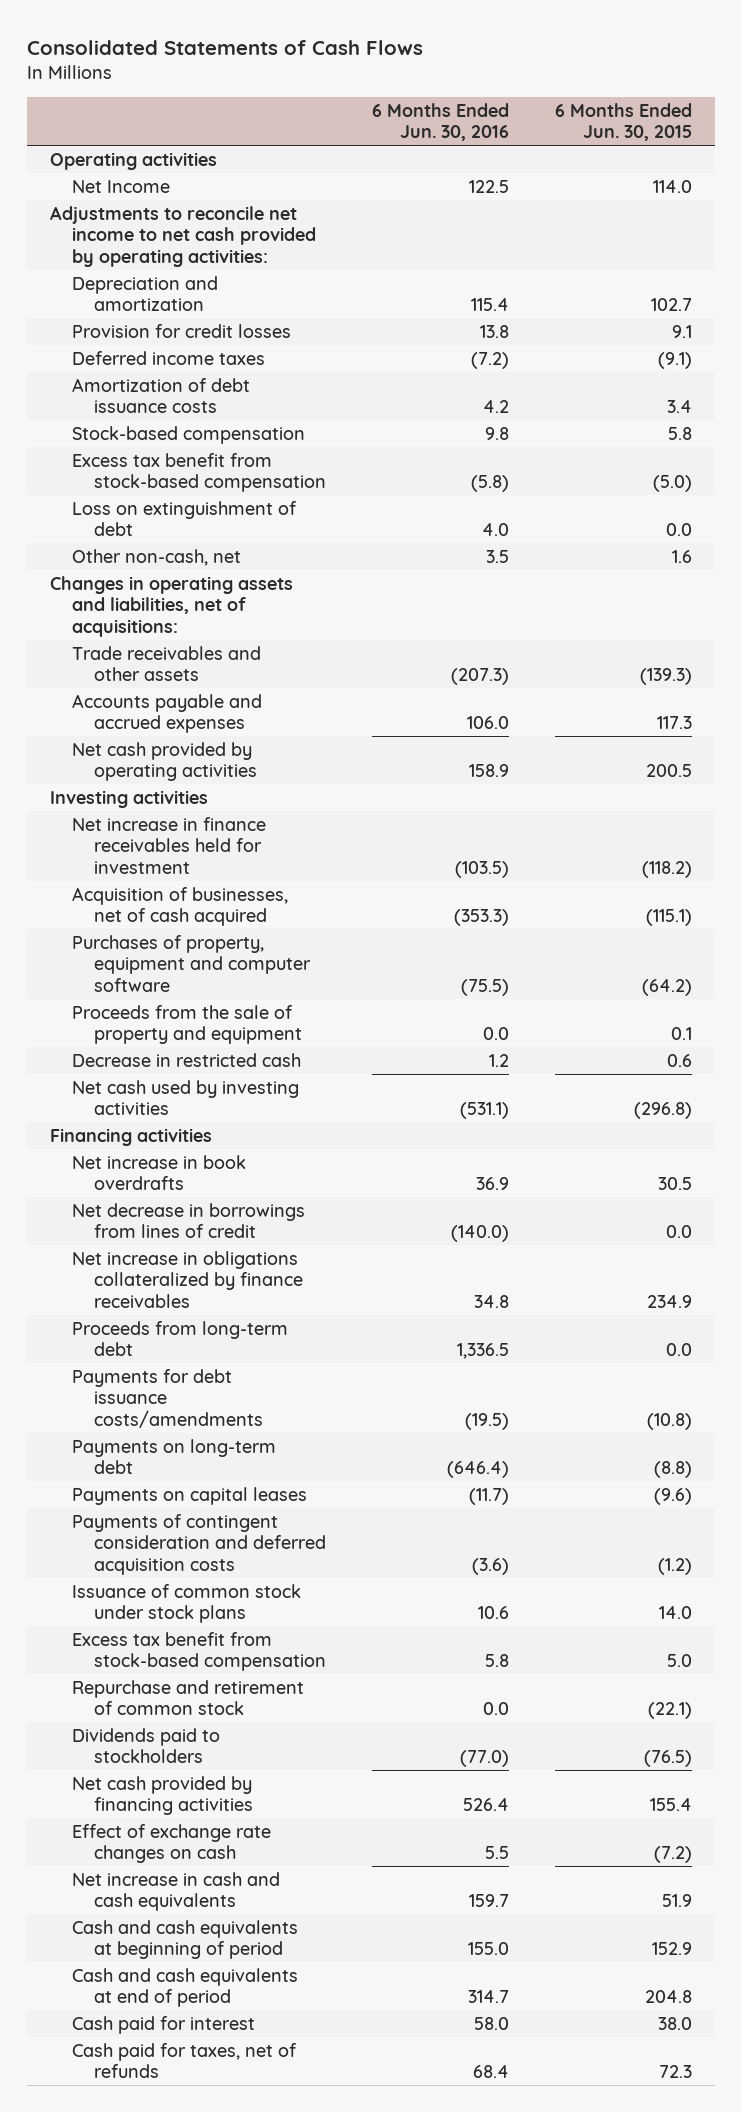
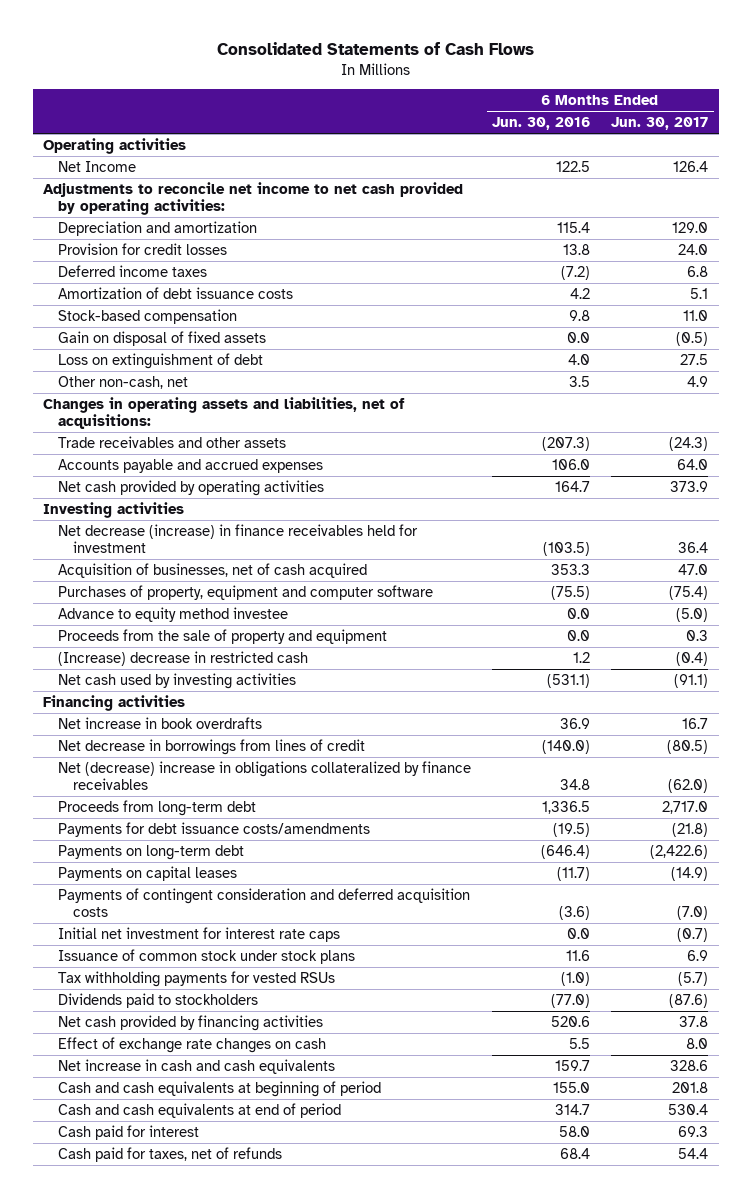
[554,102,692,142] 6 Months Ended Jun. 30, 2015 -> none
none -> [611,116,709,130] Jun. 30, 2017
[71,452,326,493] Excess tax benefit from stock-based compensation -> none
none -> [58,330,267,346] Gain on disposal of fixed assets
[468,764,509,778] 158.9 -> [555,480,591,492] 164.7
[71,816,266,874] Net increase in finance receivables held for investment -> [58,523,419,553] Net decrease (increase) in finance receivables held for investment
[453,909,509,927] (353.3) -> [551,563,591,575] 353.3
none -> [58,606,289,622] Advance to equity method investee
[71,1052,301,1067] Decrease in restricted cash -> [58,650,309,666] (Increase) decrease in restricted cash
[71,1250,303,1308] Net increase in obligations collateralized by finance receivables -> [58,760,472,790] Net (decrease) increase in obligations collateralized by finance receivables
[71,1631,326,1672] Excess tax benefit from stock-based compensation -> none
[71,1679,304,1716] Repurchase and retirement of common stock -> none
none -> [58,926,341,942] Initial net investment for interest rate caps
[477,1606,509,1620] 10.6 -> [566,949,591,961] 11.6
none -> [58,970,336,987] Tax withholding payments for vested RSUs
[462,1798,509,1812] 526.4 -> [551,1015,591,1027] 520.6

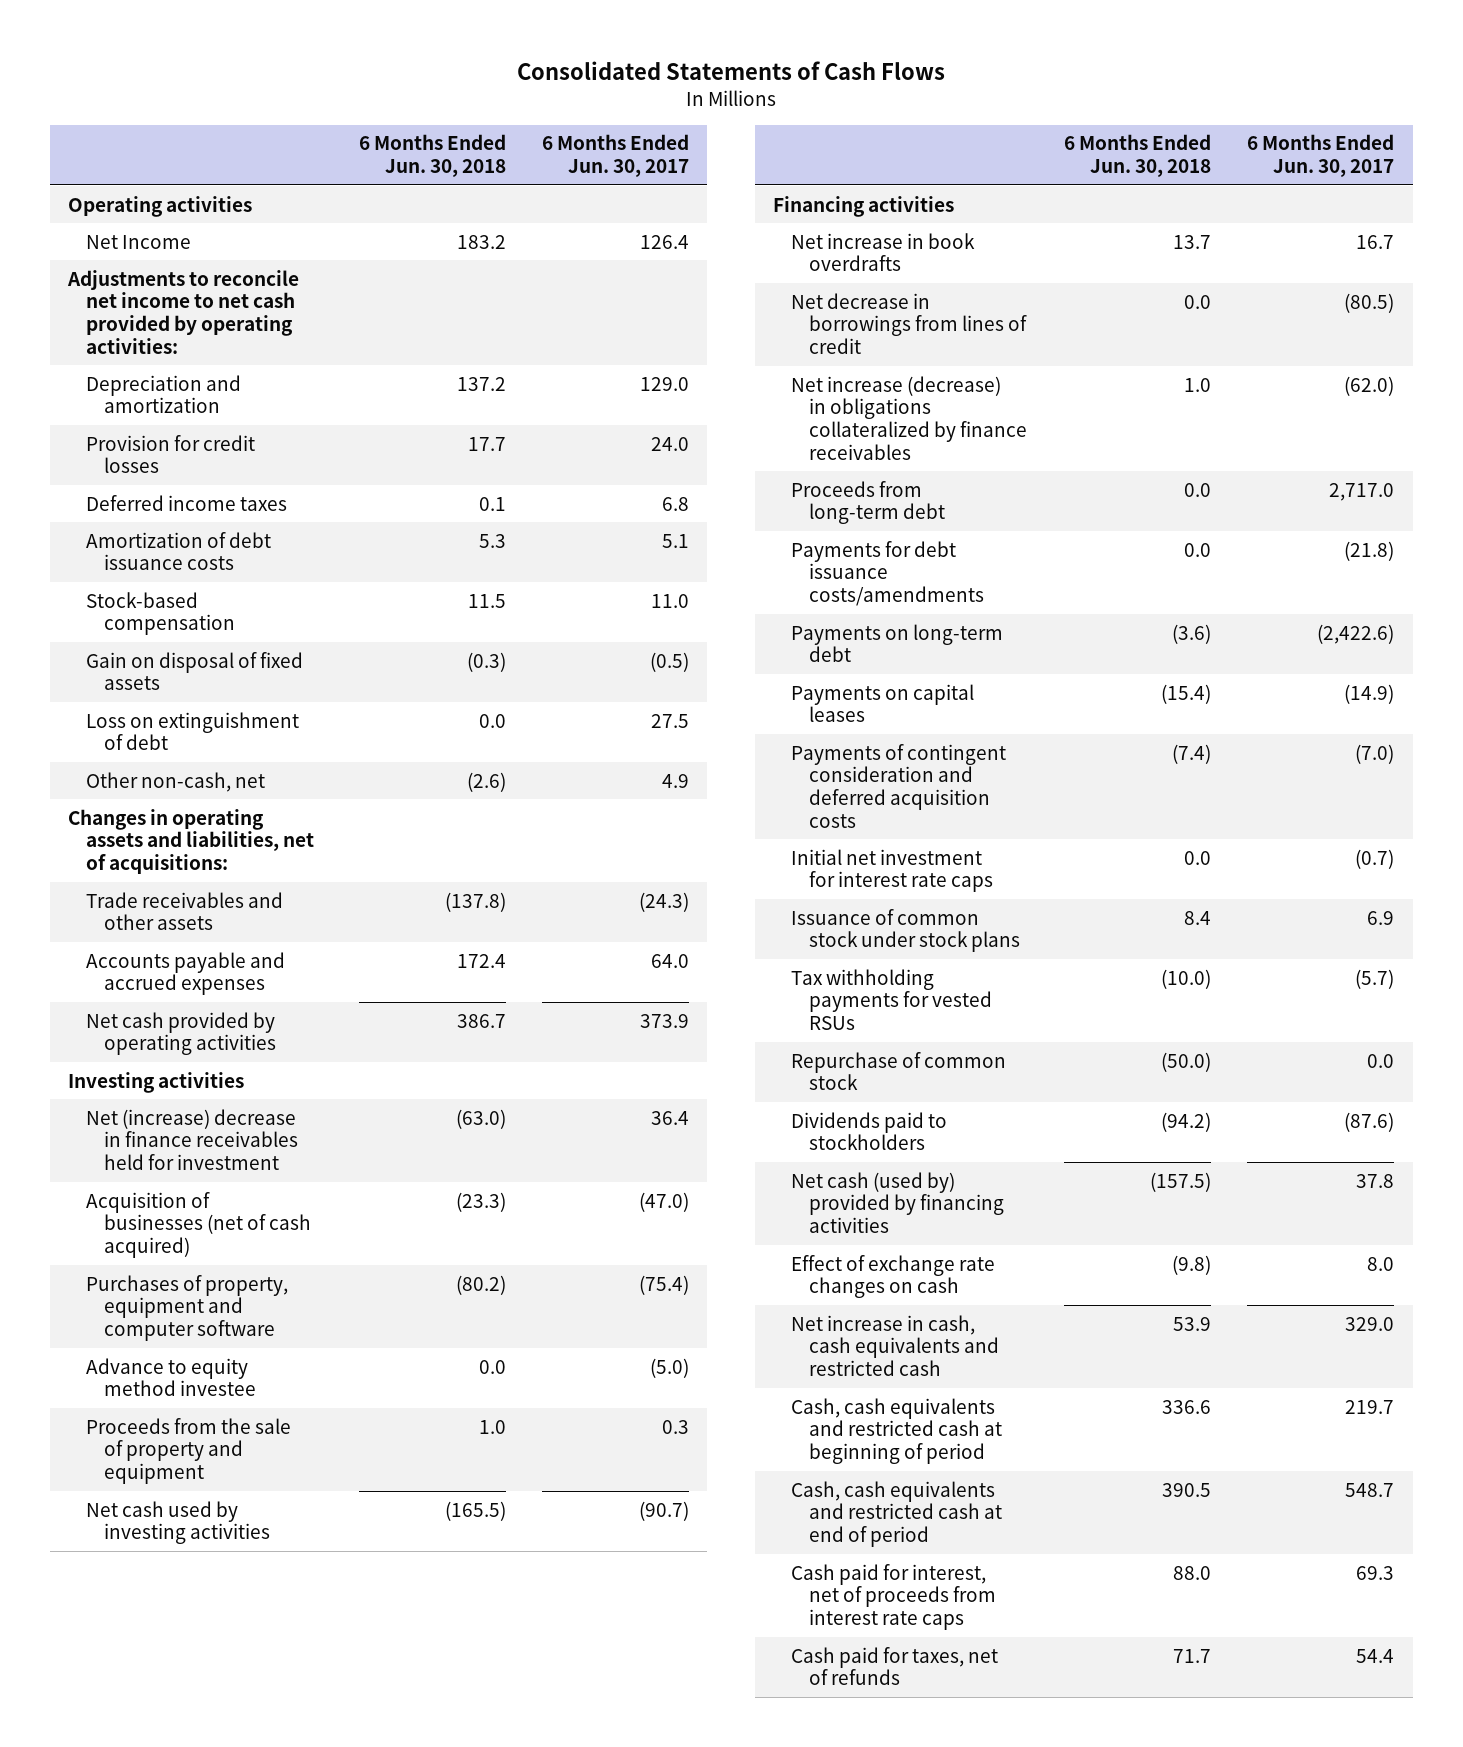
[492,116,591,130] Jun. 30, 2016 -> none
none -> [358,134,506,177] 6 Months Ended Jun. 30, 2018
[58,523,419,553] Net decrease (increase) in finance receivables held for investment -> [86,1108,299,1170] Net (increase) decrease in finance receivables held for investment
[58,562,368,578] Acquisition of businesses, net of cash acquired -> [86,1191,312,1258] Acquisition of businesses (net of cash acquired)
[678,563,709,575] 47.0 -> [639,1191,690,1212] (47.0)
[58,650,309,666] (Increase) decrease in restricted cash -> none
[674,673,709,688] (91.1) -> [639,1500,690,1521] (90.7)
[58,760,472,790] Net (decrease) increase in obligations collateralized by finance receivables -> [791,375,1028,460] Net increase (decrease) in obligations collateralized by finance receivables
none -> [791,1051,1007,1091] Repurchase of common stock
[58,1014,324,1031] Net cash provided by financing activities -> [791,1171,1005,1233] Net cash (used by) provided by financing activities
[58,1058,336,1074] Net increase in cash and cash equivalents -> [791,1314,1000,1376] Net increase in cash, cash equivalents and restricted cash
[670,1059,709,1071] 328.6 -> [1345,1316,1395,1331] 329.0
[58,1080,382,1097] Cash and cash equivalents at beginning of period -> [791,1397,1003,1464] Cash, cash equivalents and restricted cash at beginning of period
[672,1081,709,1093] 201.8 -> [1345,1399,1395,1414] 219.7
[58,1102,342,1118] Cash and cash equivalents at end of period -> [791,1480,1003,1547] Cash, cash equivalents and restricted cash at end of period
[668,1103,709,1115] 530.4 -> [1345,1482,1395,1497] 548.7
[58,1124,200,1140] Cash paid for interest -> [791,1563,997,1630] Cash paid for interest, net of proceeds from interest rate caps

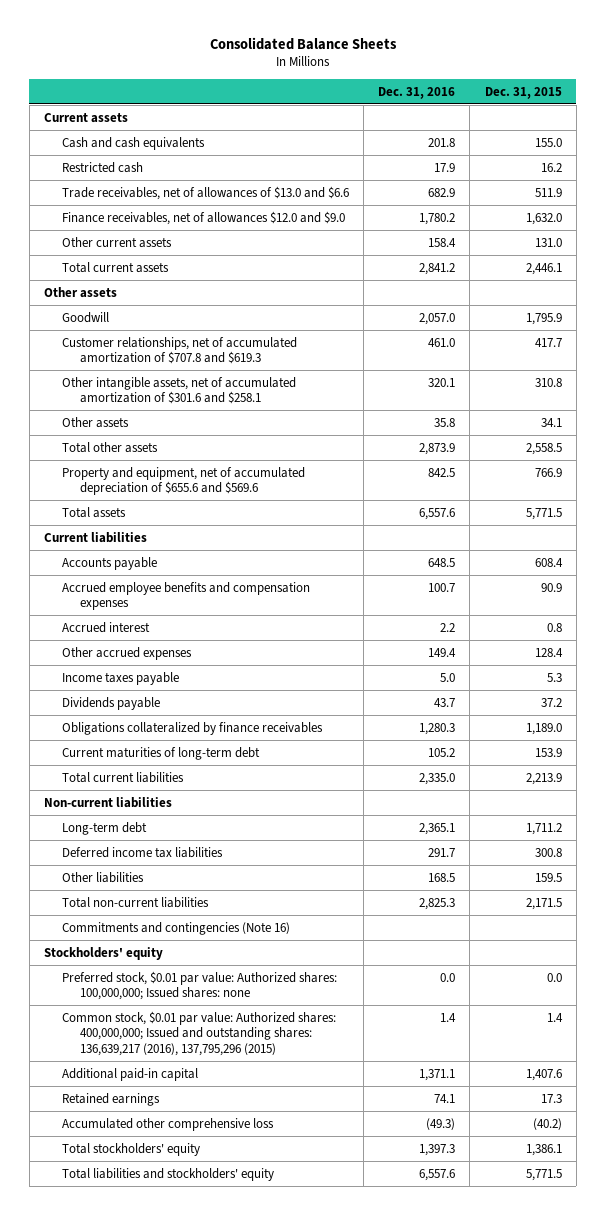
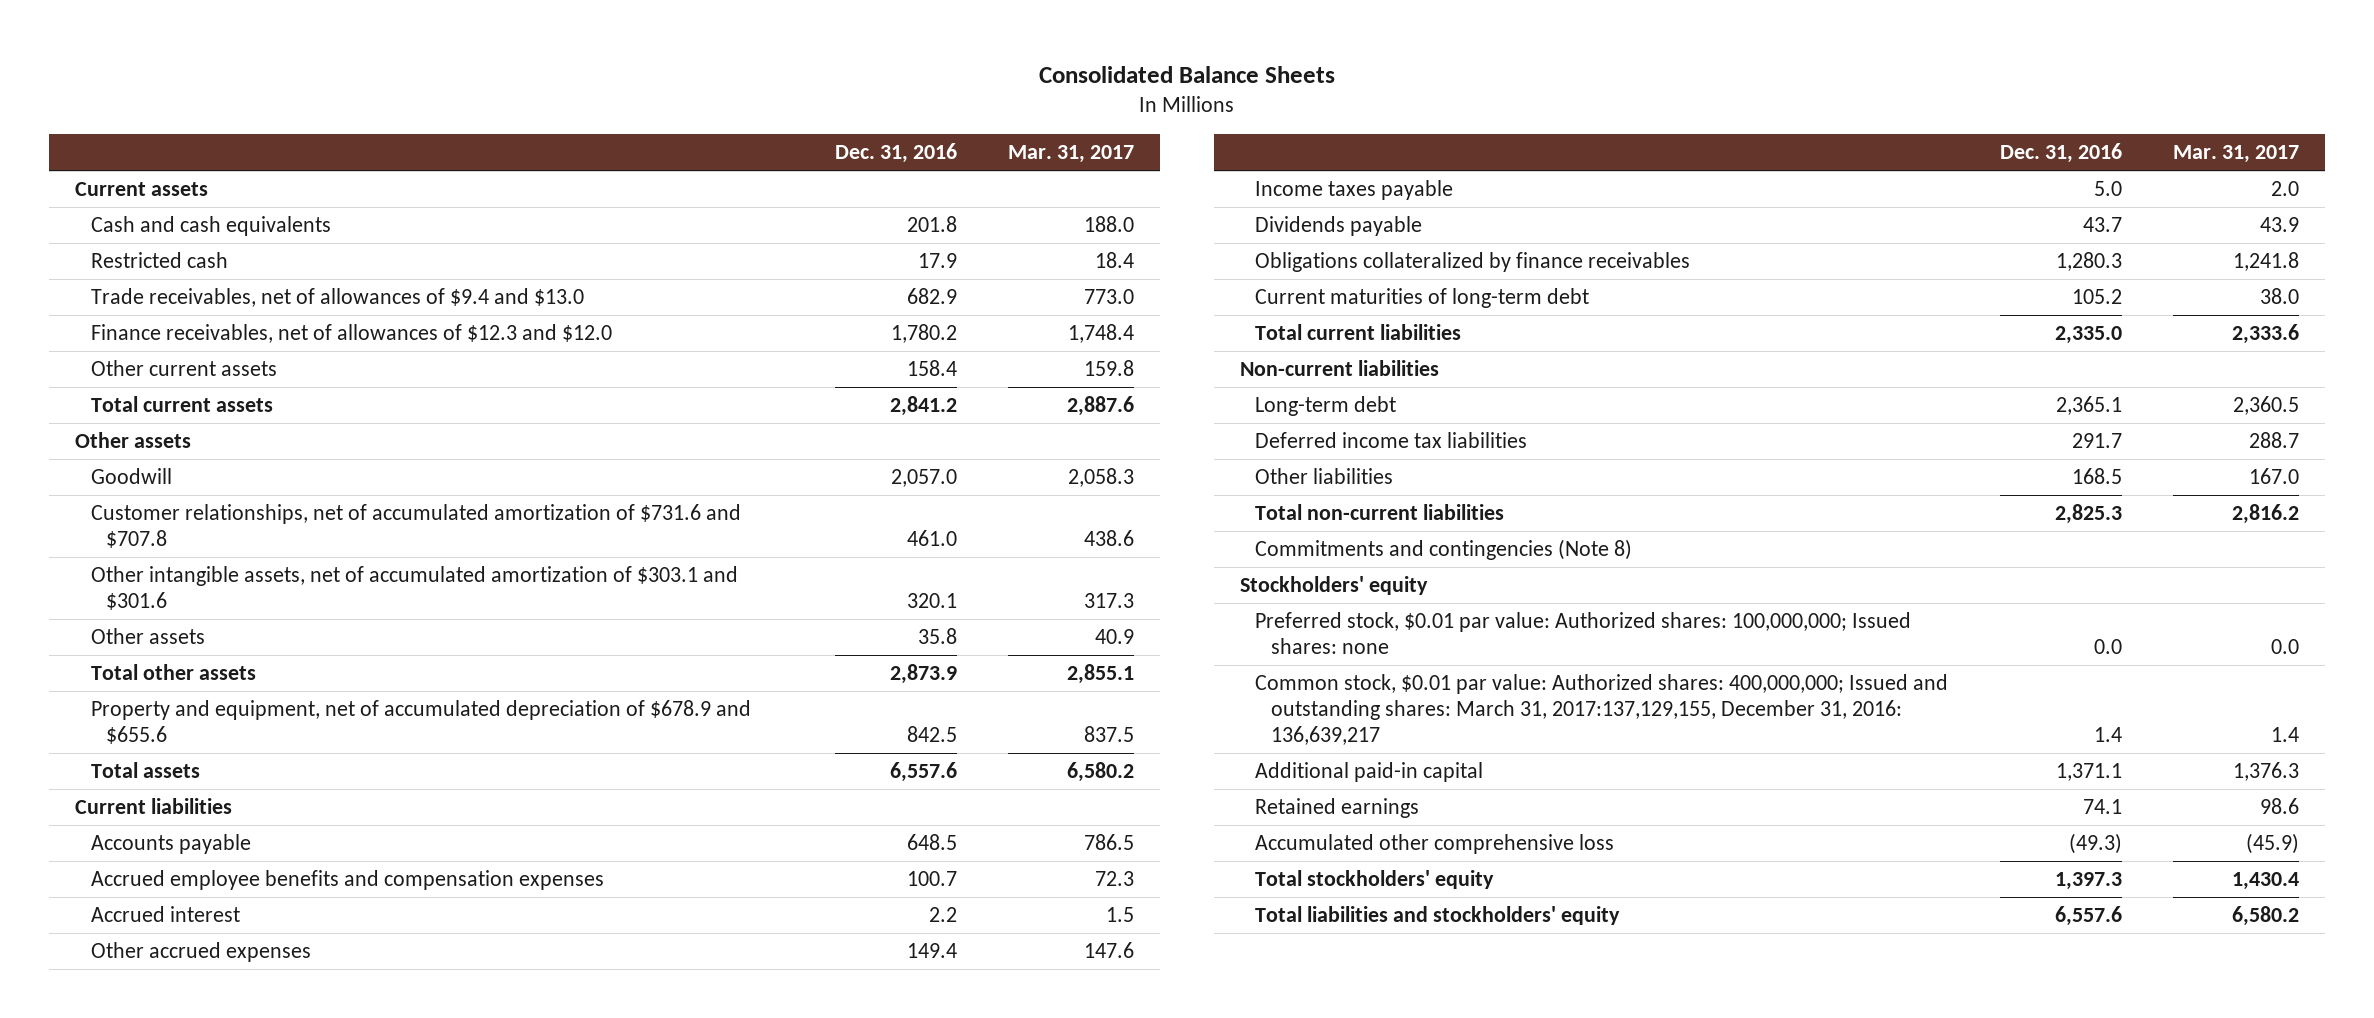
[484,86,562,99] Dec. 31, 2015 -> none
none -> [1008,145,1135,164] Mar. 31, 2017
[61,185,349,200] Trade receivables, net of allowances of $13.0 and $6.6 -> [90,288,584,308] Trade receivables, net of allowances of $9.4 and $13.0
[61,210,345,225] Finance receivables, net of allowances $12.0 and $9.0 -> [90,324,612,344] Finance receivables, net of allowances of $12.3 and $12.0
[61,336,297,365] Customer relationships, net of accumulated amortization of $707.8 and $619.3 -> [90,504,741,548] Customer relationships, net of accumulated amortization of $731.6 and $707.8
[61,376,296,405] Other intangible assets, net of accumulated amortization of $301.6 and $258.1 -> [90,566,738,610] Other intangible assets, net of accumulated amortization of $303.1 and $301.6
[61,466,305,496] Property and equipment, net of accumulated depreciation of $655.6 and $569.6 -> [90,700,751,744] Property and equipment, net of accumulated depreciation of $678.9 and $655.6
[61,921,290,935] Commitments and contingencies (Note 16) -> [1255,539,1633,561] Commitments and contingencies (Note 8)
[61,1010,336,1056] Common stock, $0.01 par value: Authorized shares: 400,000,000; Issued and outstanding shares: 136,639,217 (2016), 137,795,296 (2015) -> [1255,674,1949,745] Common stock, $0.01 par value: Authorized shares: 400,000,000; Issued and outstanding shares: March 31, 2017:137,129,155, December 31, 2016: 136,639,217

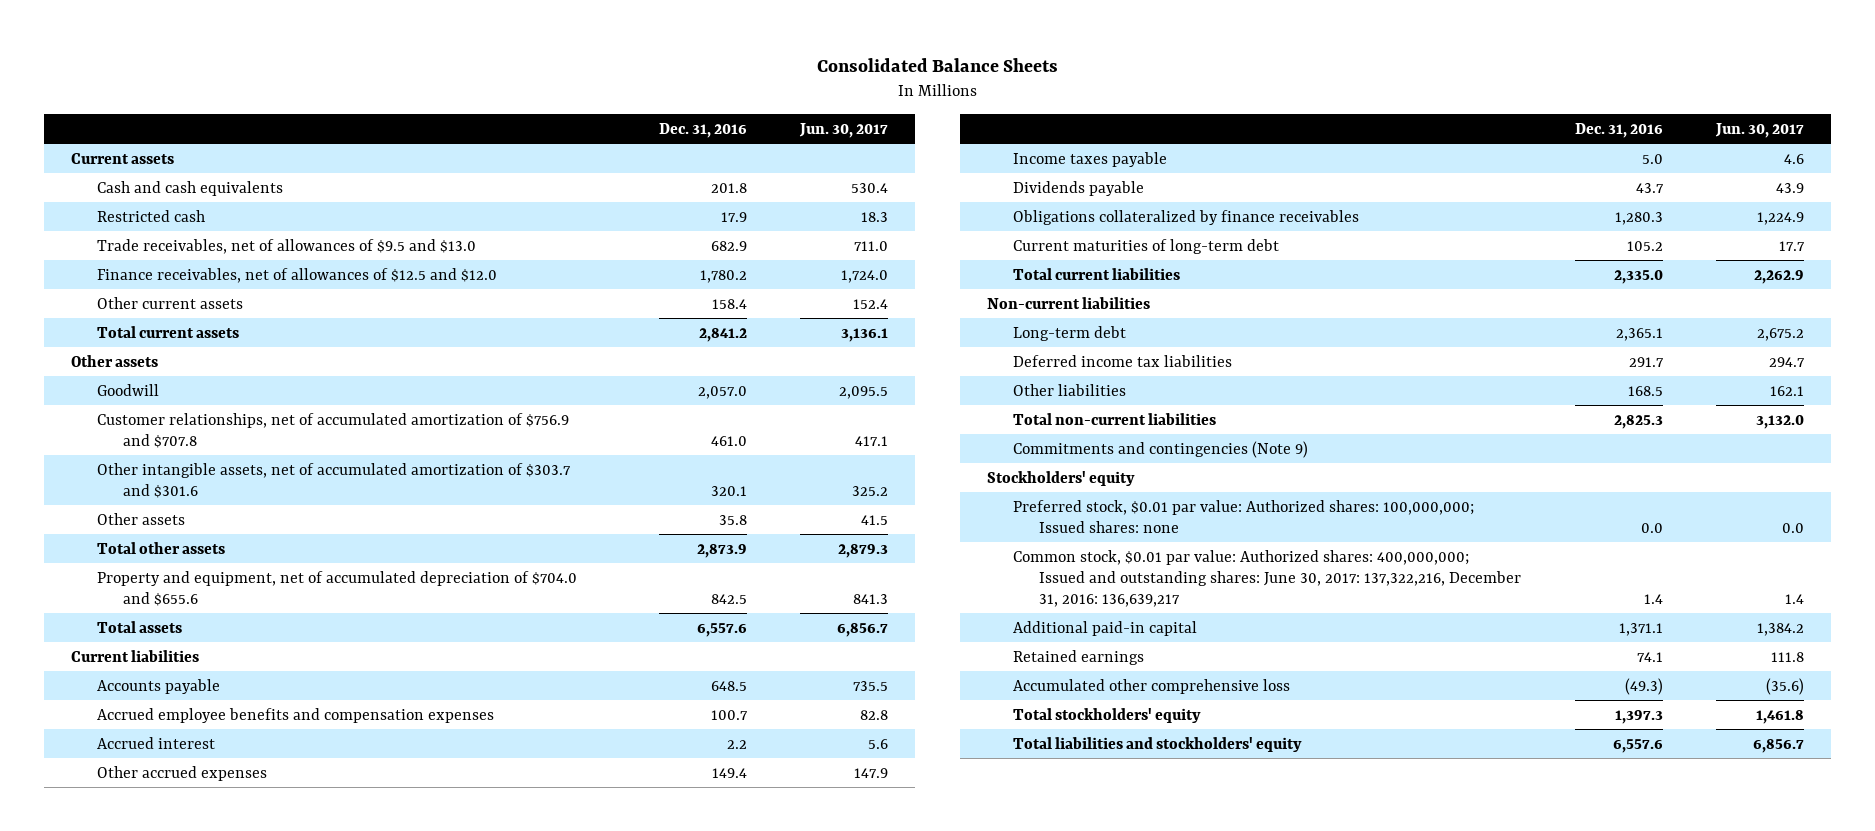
[1008,145,1135,164] Mar. 31, 2017 -> none
none -> [799,122,889,138] Jun. 30, 2017
[90,288,584,308] Trade receivables, net of allowances of $9.4 and $13.0 -> [97,238,477,254] Trade receivables, net of allowances of $9.5 and $13.0
[90,324,612,344] Finance receivables, net of allowances of $12.3 and $12.0 -> [97,267,498,283] Finance receivables, net of allowances of $12.5 and $12.0
[90,504,741,548] Customer relationships, net of accumulated amortization of $731.6 and $707.8 -> [97,412,570,448] Customer relationships, net of accumulated amortization of $756.9 and $707.8
[90,566,738,610] Other intangible assets, net of accumulated amortization of $303.1 and $301.6 -> [97,462,572,498] Other intangible assets, net of accumulated amortization of $303.7 and $301.6
[90,700,751,744] Property and equipment, net of accumulated depreciation of $678.9 and $655.6 -> [97,570,578,606] Property and equipment, net of accumulated depreciation of $704.0 and $655.6
[1255,539,1633,561] Commitments and contingencies (Note 8) -> [1012,440,1308,458] Commitments and contingencies (Note 9)
[1255,674,1949,745] Common stock, $0.01 par value: Authorized shares: 400,000,000; Issued and outstanding shares: March 31, 2017:137,129,155, December 31, 2016: 136,639,217 -> [1012,549,1522,607] Common stock, $0.01 par value: Authorized shares: 400,000,000; Issued and outstanding shares: June 30, 2017: 137,322,216, December 31, 2016: 136,639,217

